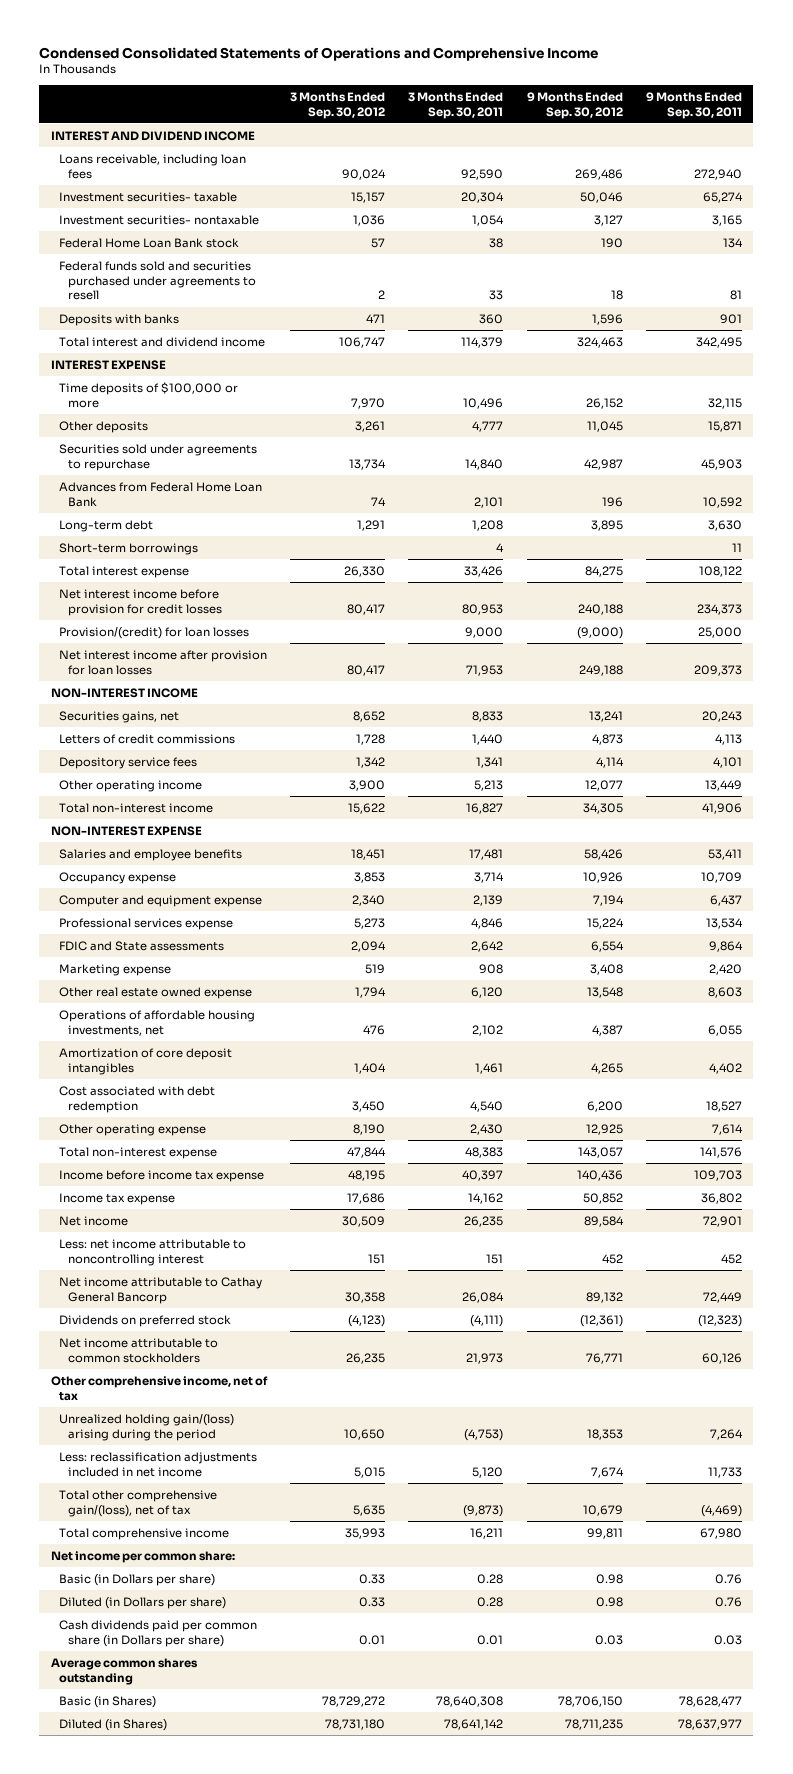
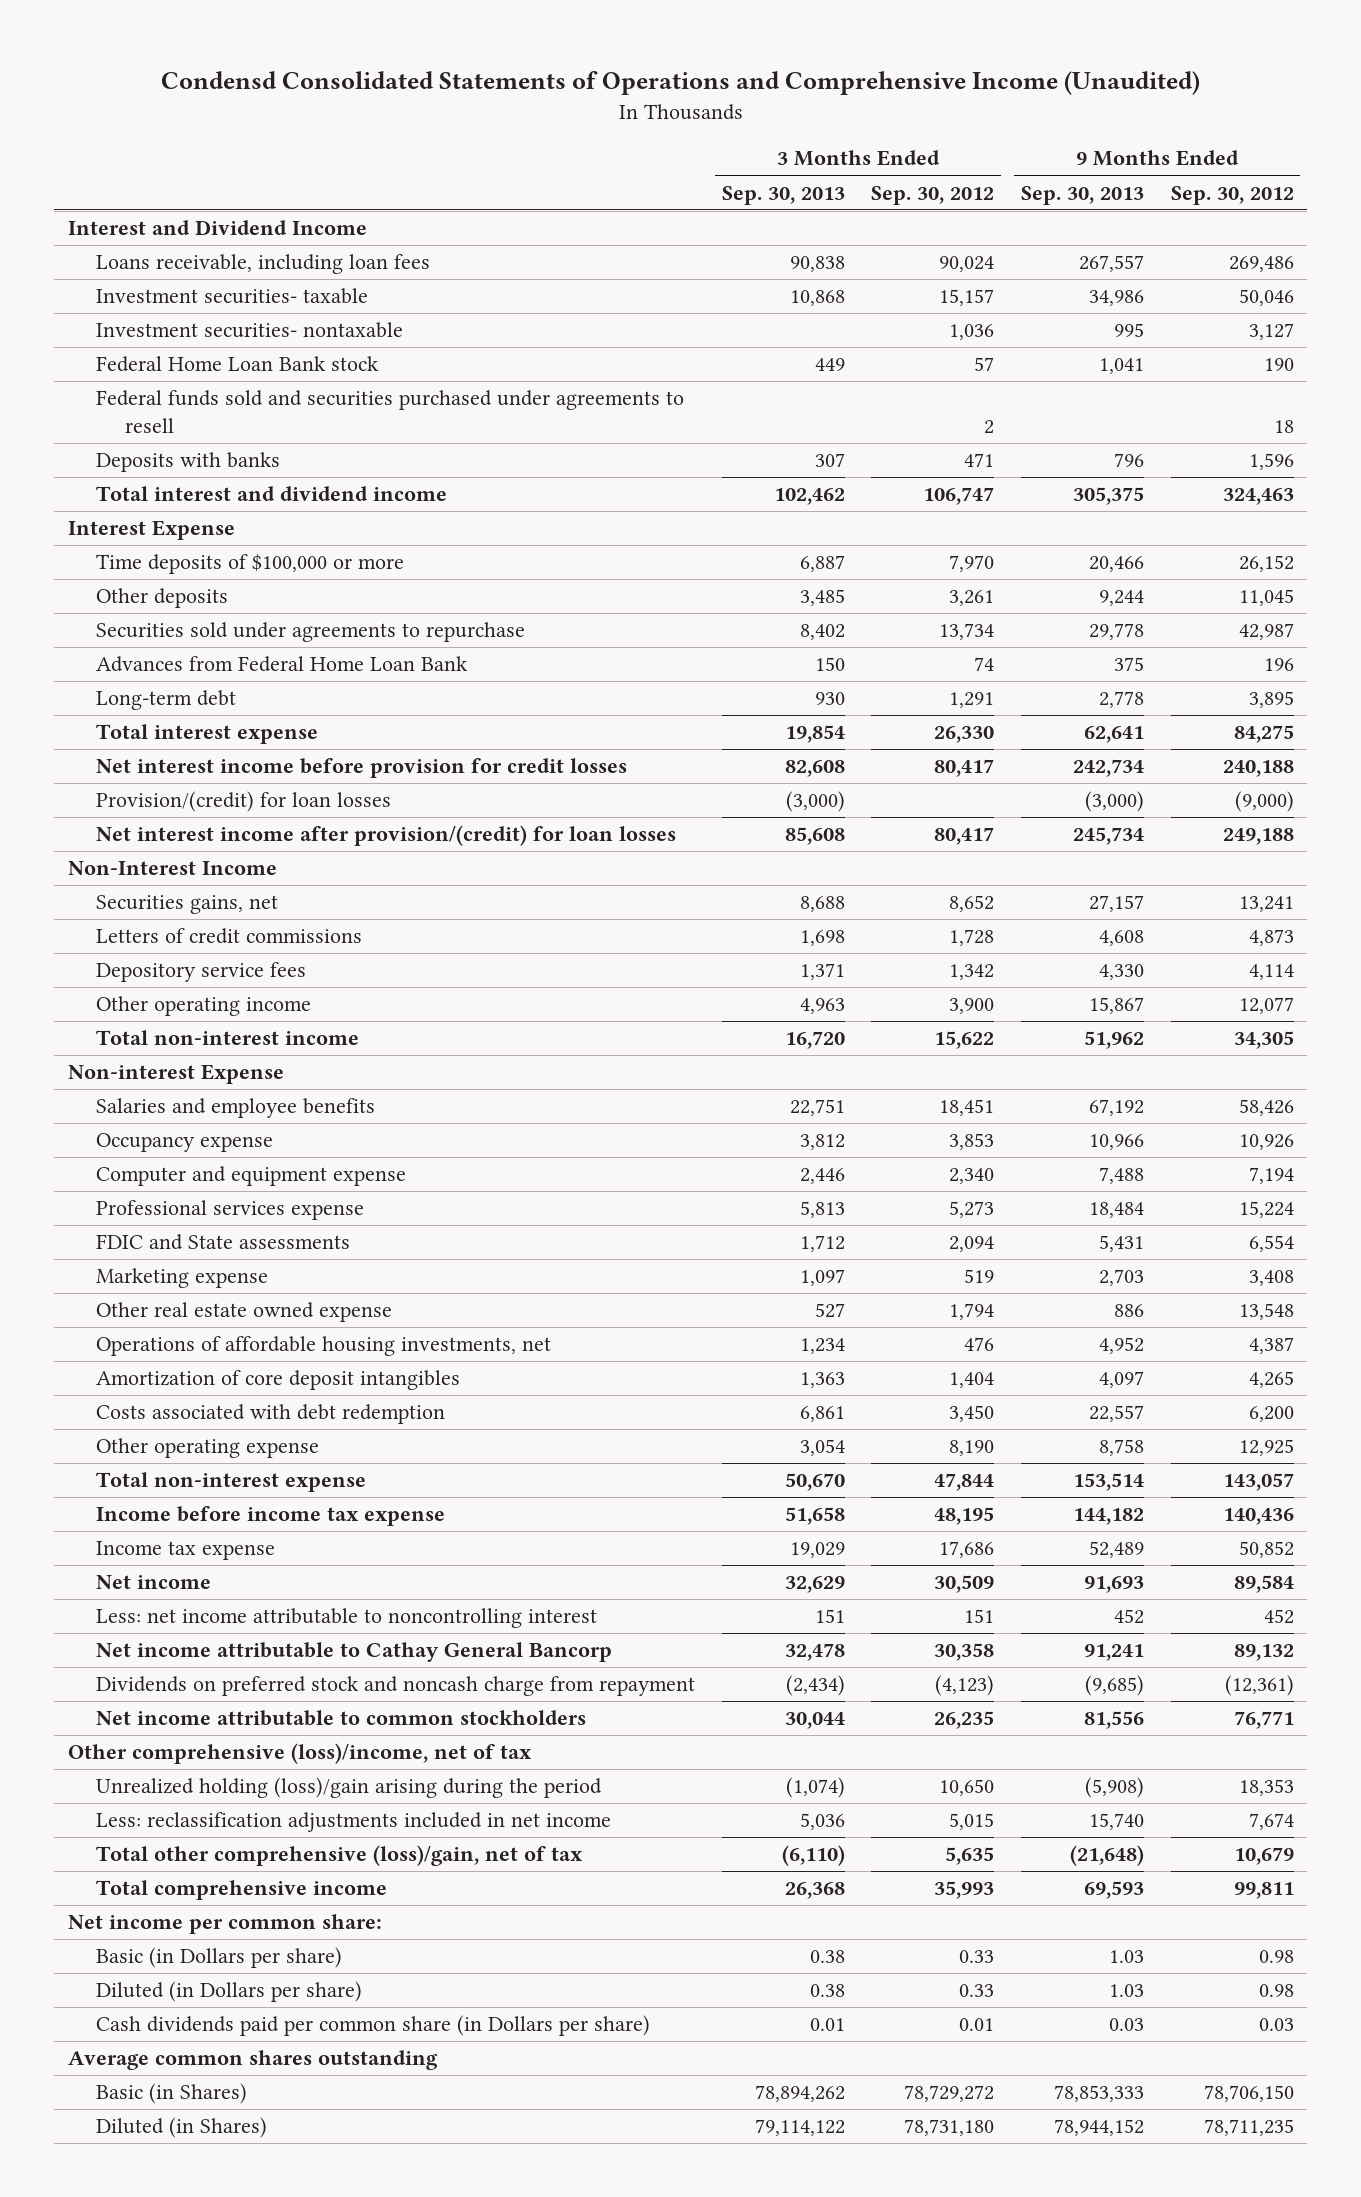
[39,46,599,61] Condensed Consolidated Statements of Operations and Comprehensive Income -> [160,70,1200,95] Condensd Consolidated Statements of Operations and Comprehensive Income (Unaudited)
[408,91,504,119] 3 Months Ended Sep. 30, 2011 -> none
[645,91,742,119] 9 Months Ended Sep. 30, 2011 -> none
none -> [721,185,845,205] Sep. 30, 2013
none -> [1020,185,1144,205] Sep. 30, 2013
[50,130,255,141] INTEREST AND DIVIDEND INCOME -> [67,220,367,236] Interest and Dividend Income
[50,359,166,370] INTEREST EXPENSE -> [67,520,235,541] Interest Expense
[59,542,199,555] Short-term borrowings -> none
[59,649,268,675] Net interest income after provision for loan losses -> [96,825,677,847] Net interest income after provision/(credit) for loan losses
[50,687,198,698] NON-INTEREST INCOME -> [67,861,277,876] Non-Interest Income
[50,825,202,836] NON-INTEREST EXPENSE -> [67,1064,284,1085] Non-interest Expense
[59,1085,216,1113] Cost associated with debt redemption -> [96,1404,446,1425] Costs associated with debt redemption
[59,1314,232,1327] Dividends on preferred stock -> [96,1676,696,1697] Dividends on preferred stock and noncash charge from repayment
[50,1375,268,1401] Other comprehensive income, net of tax -> [67,1743,532,1765] Other comprehensive (loss)/income, net of tax
[59,1413,235,1441] Unrealized holding gain/(loss) arising during the period -> [96,1777,603,1799] Unrealized holding (loss)/gain arising during the period
[59,1489,218,1517] Total other comprehensive gain/(loss), net of tax -> [96,1845,584,1867] Total other comprehensive (loss)/gain, net of tax

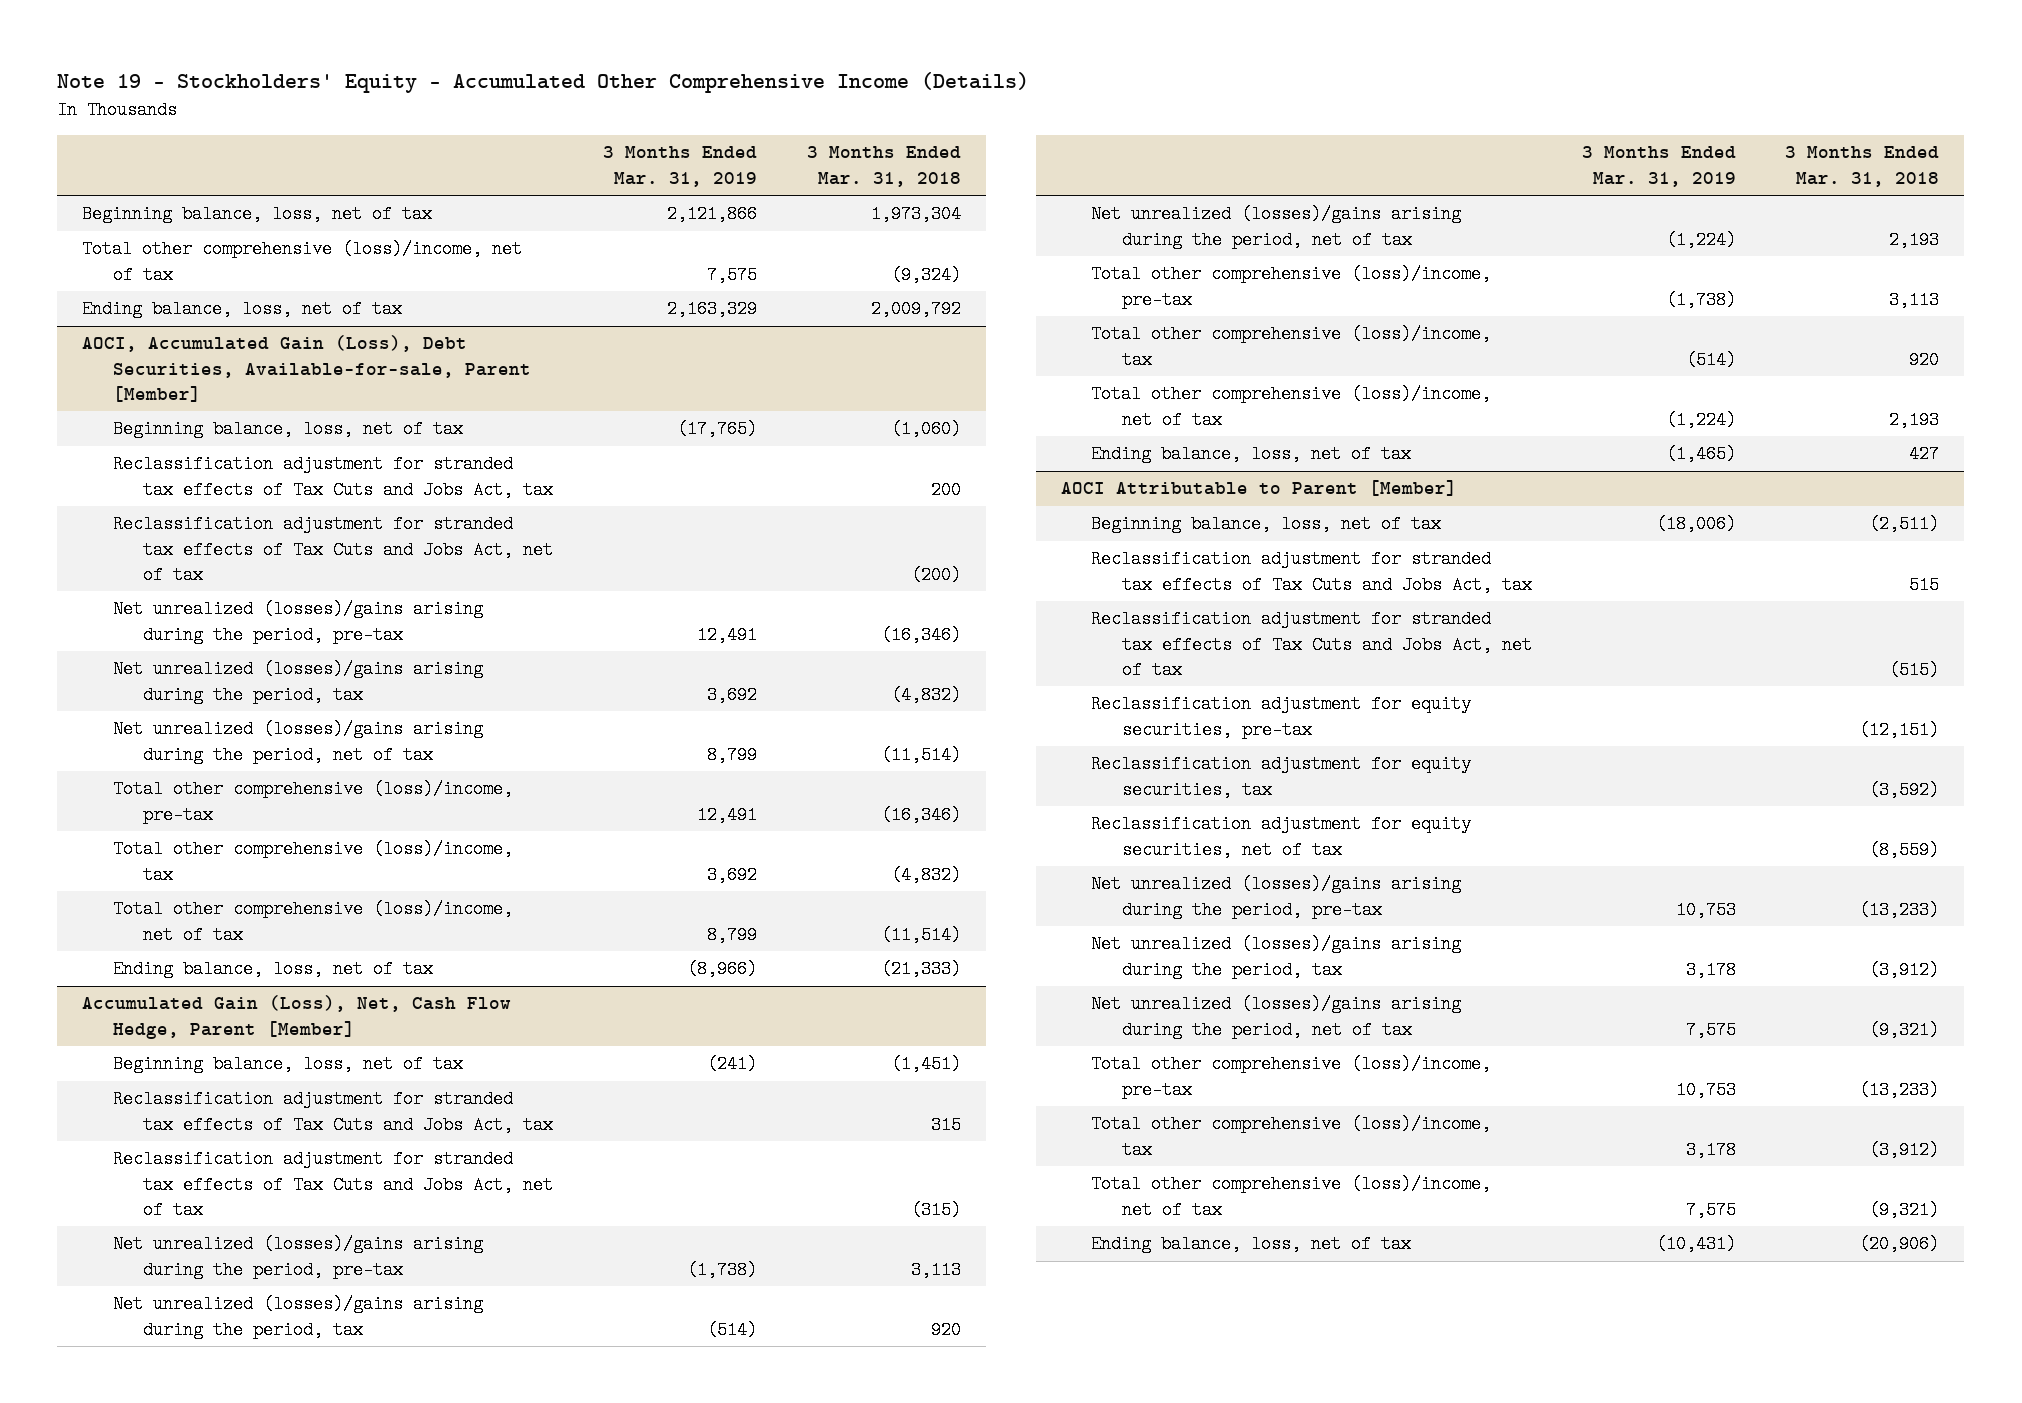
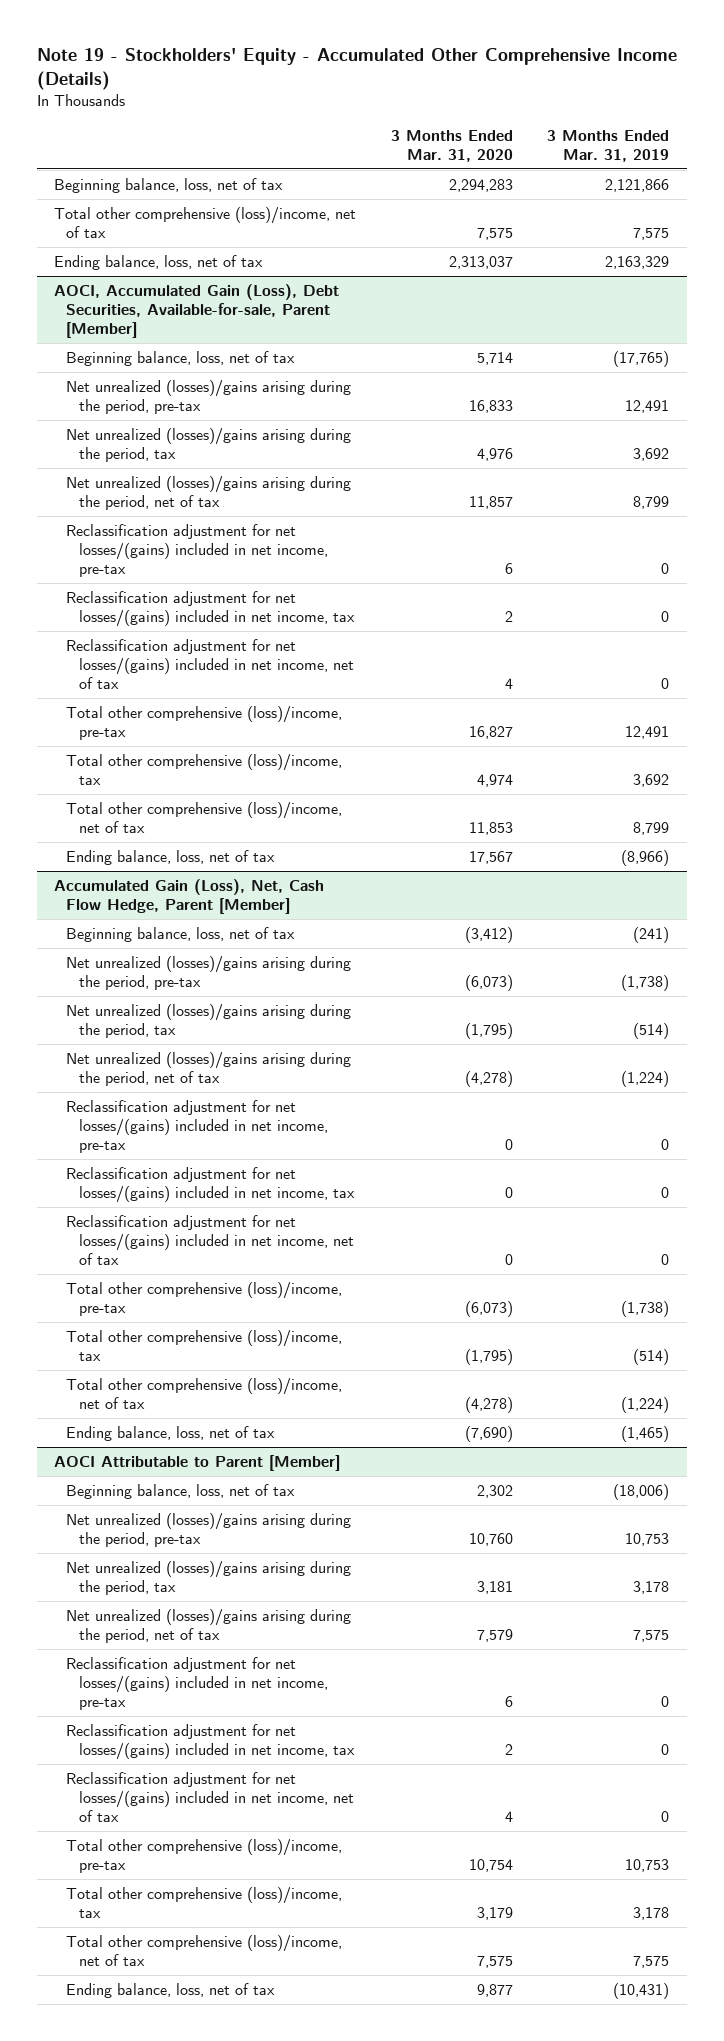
[806,146,961,187] 3 Months Ended Mar. 31, 2018 -> none
none -> [390,129,513,162] 3 Months Ended Mar. 31, 2020
[112,455,554,499] Reclassification adjustment for stranded tax effects of Tax Cuts and Jobs Act, tax -> none
[112,515,554,585] Reclassification adjustment for stranded tax effects of Tax Cuts and Jobs Act, net of tax -> none
none -> [66,523,328,577] Reclassification adjustment for net losses/(gains) included in net income, pre-tax
none -> [66,590,355,627] Reclassification adjustment for net losses/(gains) included in net income, tax
none -> [66,638,354,689] Reclassification adjustment for net losses/(gains) included in net income, net of tax
[112,1090,554,1134] Reclassification adjustment for stranded tax effects of Tax Cuts and Jobs Act, tax -> none
[112,1150,554,1220] Reclassification adjustment for stranded tax effects of Tax Cuts and Jobs Act, net of tax -> none
none -> [66,1099,328,1153] Reclassification adjustment for net losses/(gains) included in net income, pre-tax
none -> [66,1166,355,1203] Reclassification adjustment for net losses/(gains) included in net income, tax
none -> [66,1214,354,1265] Reclassification adjustment for net losses/(gains) included in net income, net of tax
[1091,550,1532,594] Reclassification adjustment for stranded tax effects of Tax Cuts and Jobs Act, tax -> none
[1091,610,1532,680] Reclassification adjustment for stranded tax effects of Tax Cuts and Jobs Act, net of tax -> none
[1091,695,1472,739] Reclassification adjustment for equity securities, pre-tax -> none
[1091,755,1472,799] Reclassification adjustment for equity securities, tax -> none
[1091,815,1472,859] Reclassification adjustment for equity securities, net of tax -> none
none -> [66,1656,328,1710] Reclassification adjustment for net losses/(gains) included in net income, pre-tax
none -> [66,1723,355,1760] Reclassification adjustment for net losses/(gains) included in net income, tax
none -> [66,1771,354,1822] Reclassification adjustment for net losses/(gains) included in net income, net of tax

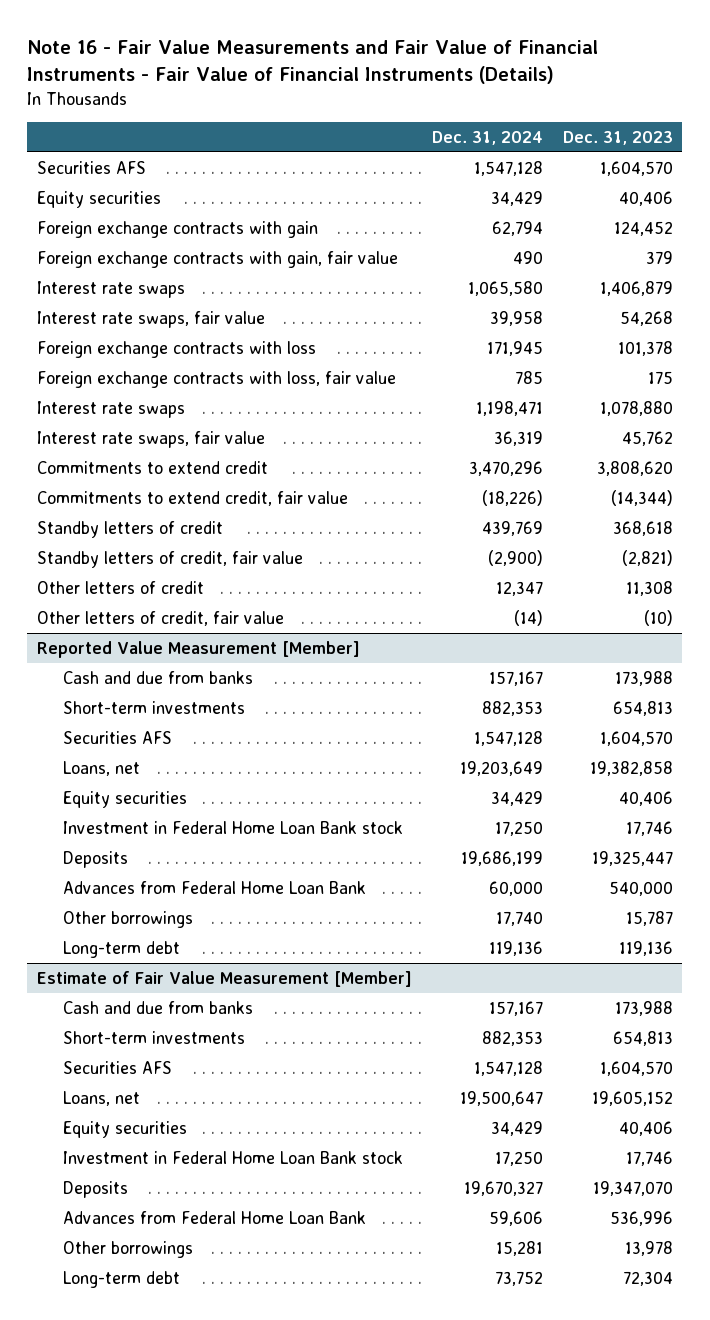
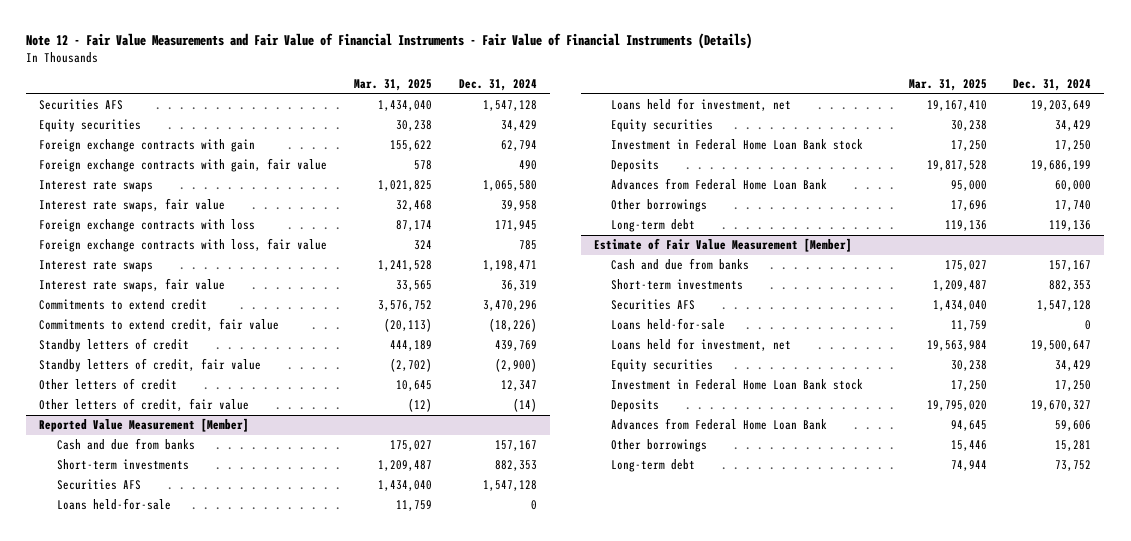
[27,40,599,85] Note 16 - Fair Value Measurements and Fair Value of Financial Instruments - Fair Value of Financial Instruments (Details) -> [26,33,753,50] Note 12 - Fair Value Measurements and Fair Value of Financial Instruments - Fair Value of Financial Instruments (Details)
[562,130,673,145] Dec. 31, 2023 -> none
none -> [353,79,432,92] Mar. 31, 2025
none -> [56,498,171,511] Loans held-for-sale
[62,760,140,776] Loans, net -> [611,98,792,112] Loans held for investment, net
none -> [611,318,726,331] Loans held-for-sale
[62,1090,140,1106] Loans, net -> [611,338,792,352] Loans held for investment, net

